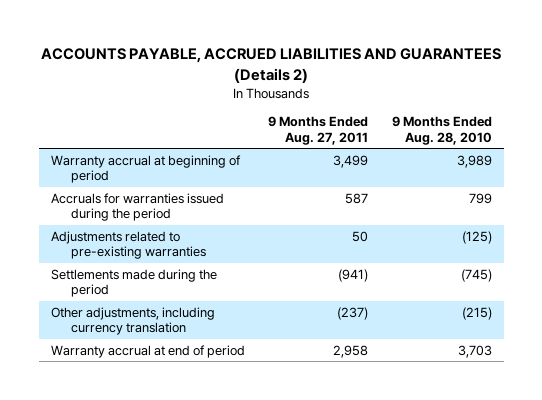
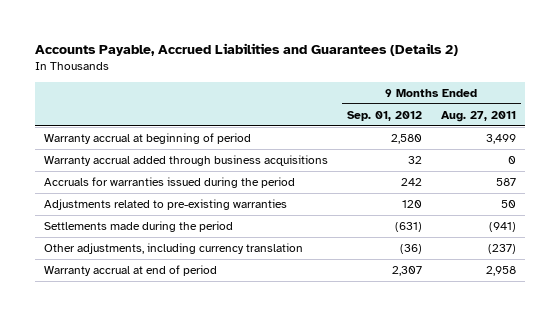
[41,48,502,83] ACCOUNTS PAYABLE, ACCRUED LIABILITIES AND GUARANTEES (Details 2) -> [34,42,458,56] Accounts Payable, Accrued Liabilities and Guarantees (Details 2)
[391,116,492,146] 9 Months Ended Aug. 28, 2010 -> none
none -> [347,110,423,121] Sep. 01, 2012
none -> [44,155,329,167] Warranty accrual added through business acquisitions

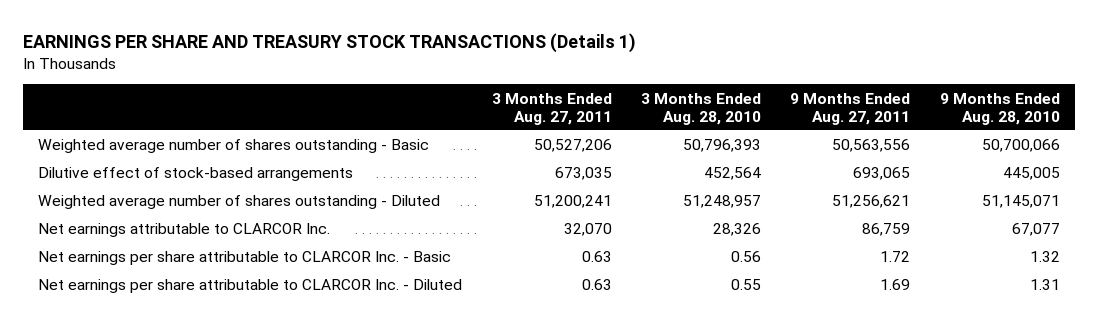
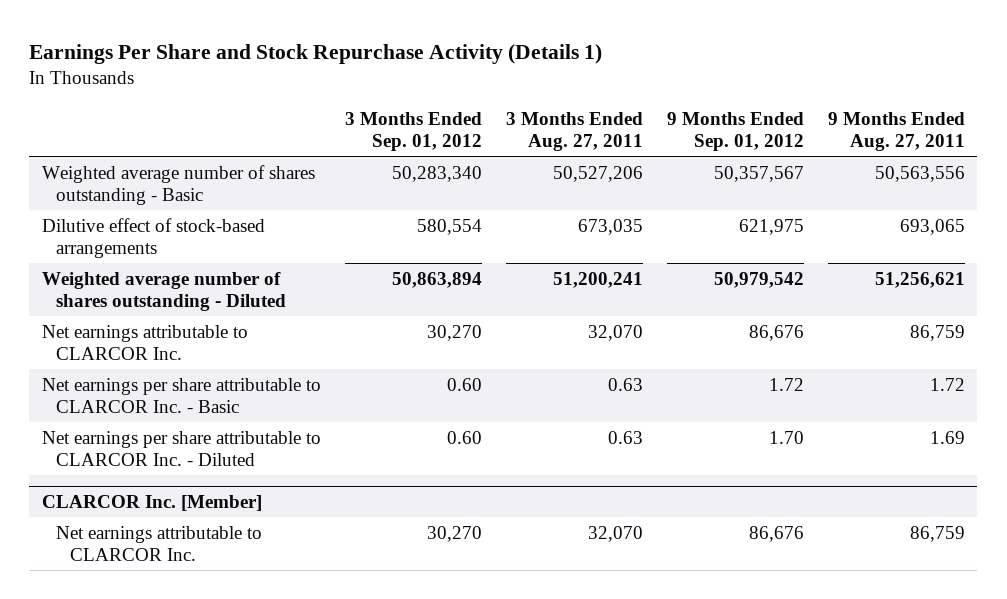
[23,32,637,53] EARNINGS PER SHARE AND TREASURY STOCK TRANSACTIONS (Details 1) -> [29,43,603,64] Earnings Per Share and Stock Repurchase Activity (Details 1)
[640,92,761,125] 3 Months Ended Aug. 28, 2010 -> none
[939,92,1060,125] 9 Months Ended Aug. 28, 2010 -> none
none -> [344,111,482,151] 3 Months Ended Sep. 01, 2012
none -> [666,111,804,151] 9 Months Ended Sep. 01, 2012
none -> [41,494,262,511] CLARCOR Inc. [Member]
none -> [55,525,262,561] Net earnings attributable to CLARCOR Inc.

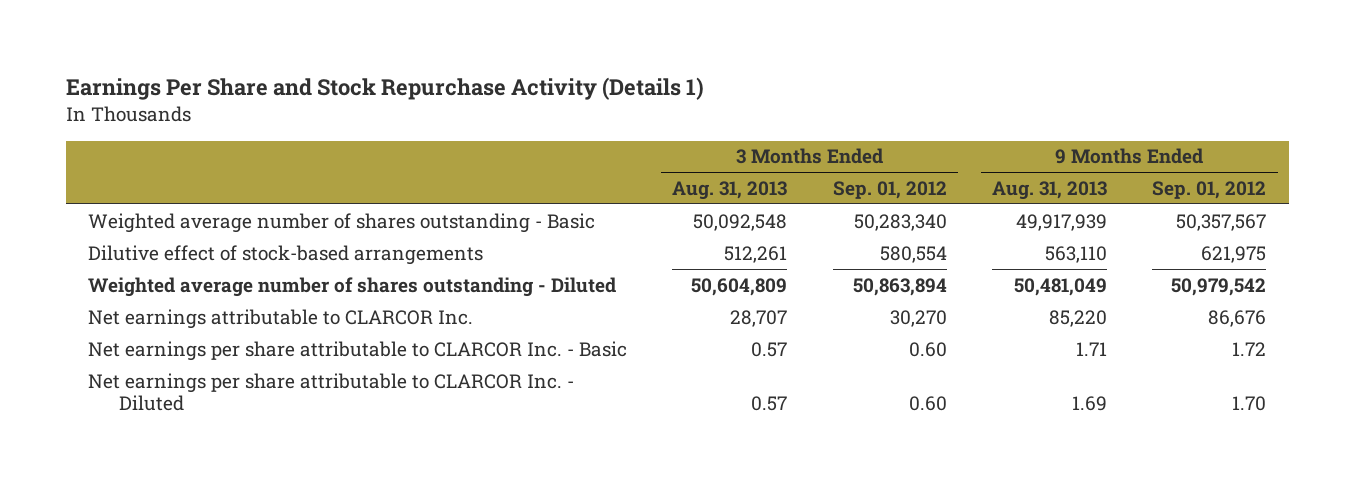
[505,111,643,151] 3 Months Ended Aug. 27, 2011 -> none
[828,111,966,151] 9 Months Ended Aug. 27, 2011 -> none
none -> [672,181,788,201] Aug. 31, 2013
none -> [991,181,1107,201] Aug. 31, 2013
[41,494,262,511] CLARCOR Inc. [Member] -> none
[55,525,262,561] Net earnings attributable to CLARCOR Inc. -> none

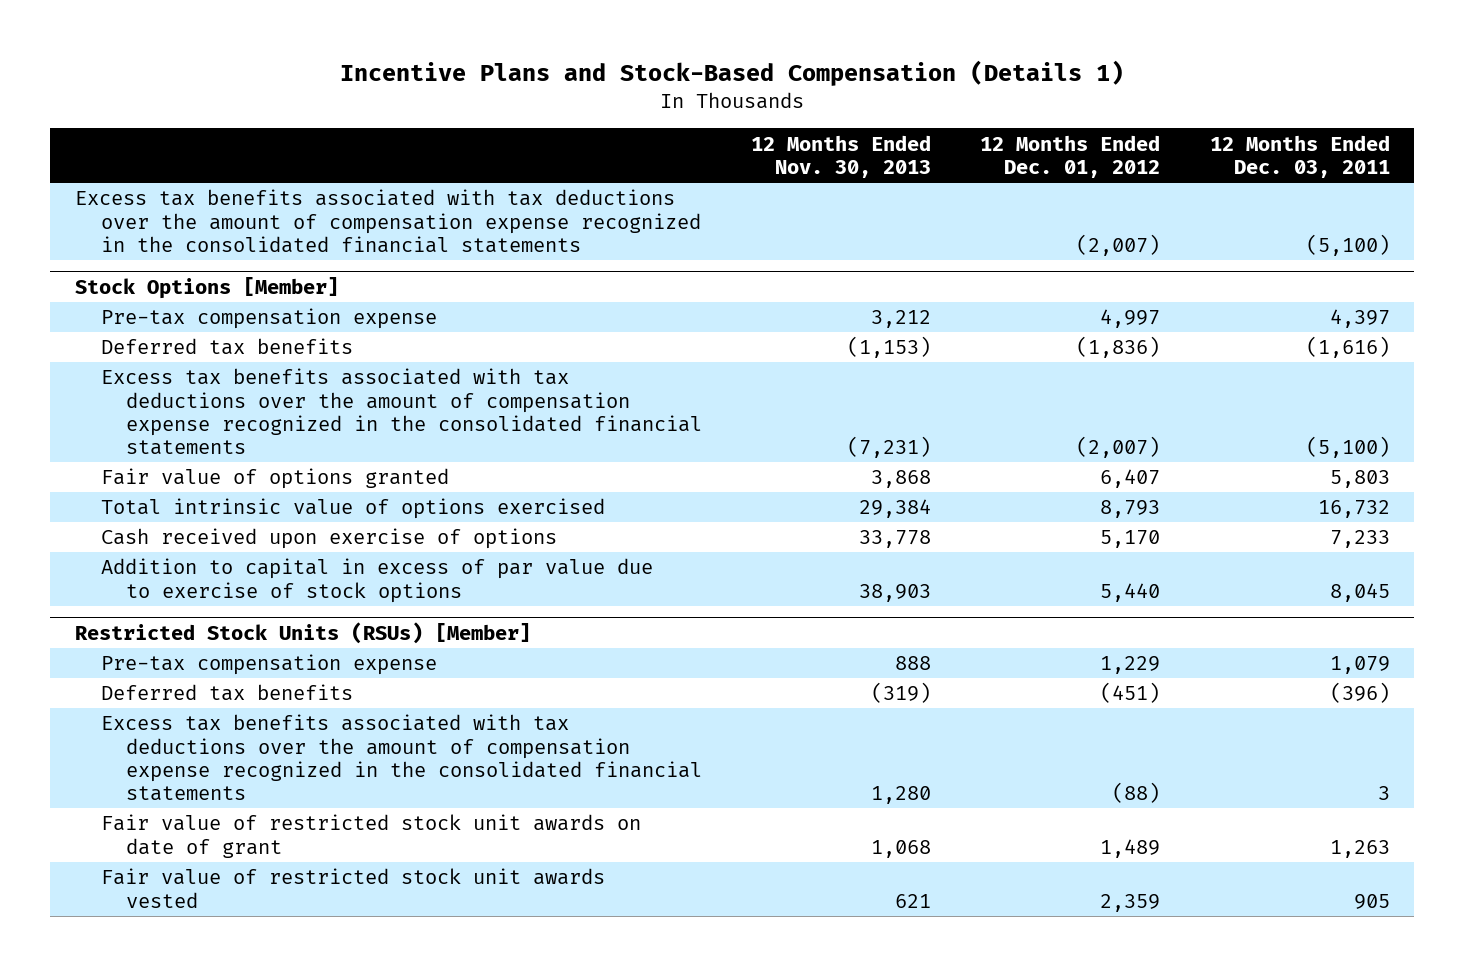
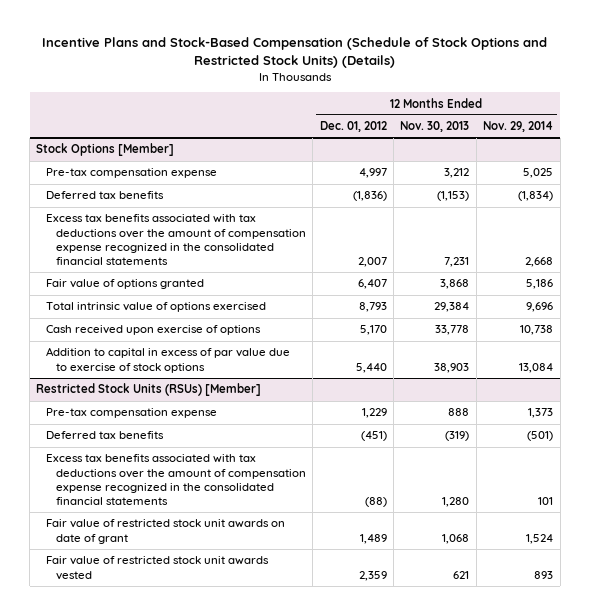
[340,60,1125,87] Incentive Plans and Stock-Based Compensation (Details 1) -> [41,37,547,69] Incentive Plans and Stock-Based Compensation (Schedule of Stock Options and Restricted Stock Units) (Details)
[1209,134,1390,178] 12 Months Ended Dec. 03, 2011 -> none
none -> [483,121,554,133] Nov. 29, 2014
[74,189,701,253] Excess tax benefits associated with tax deductions over the amount of compensation expense recognized in the consolidated financial statements -> none
[847,436,932,459] (7,231) -> [444,257,470,268] 7,231
[1076,436,1161,459] (2,007) -> [357,257,387,268] 2,007

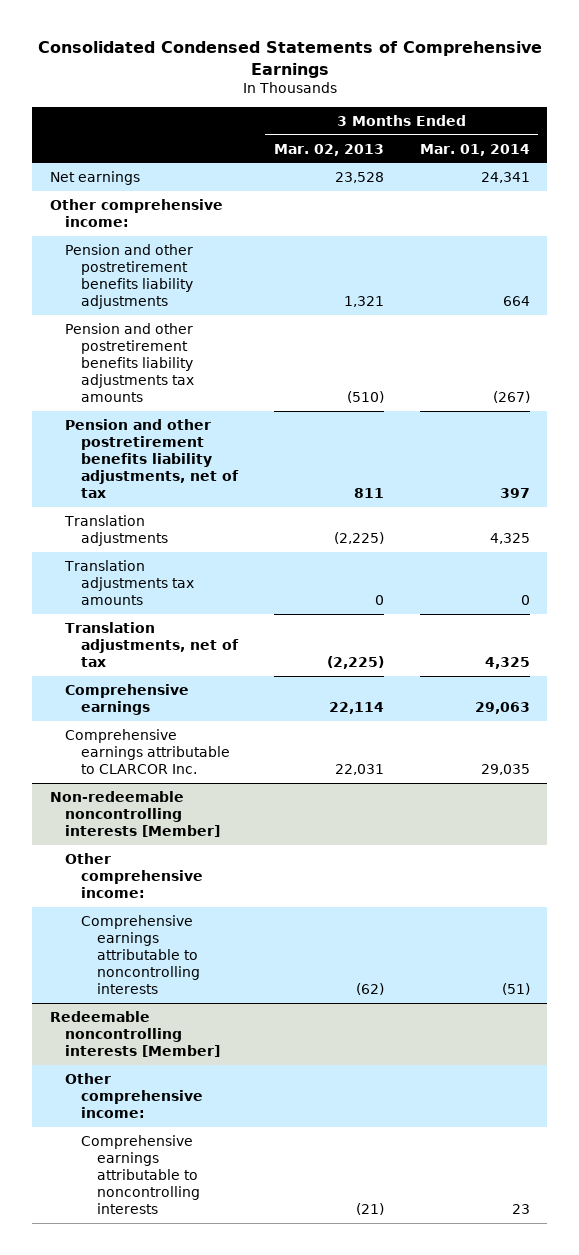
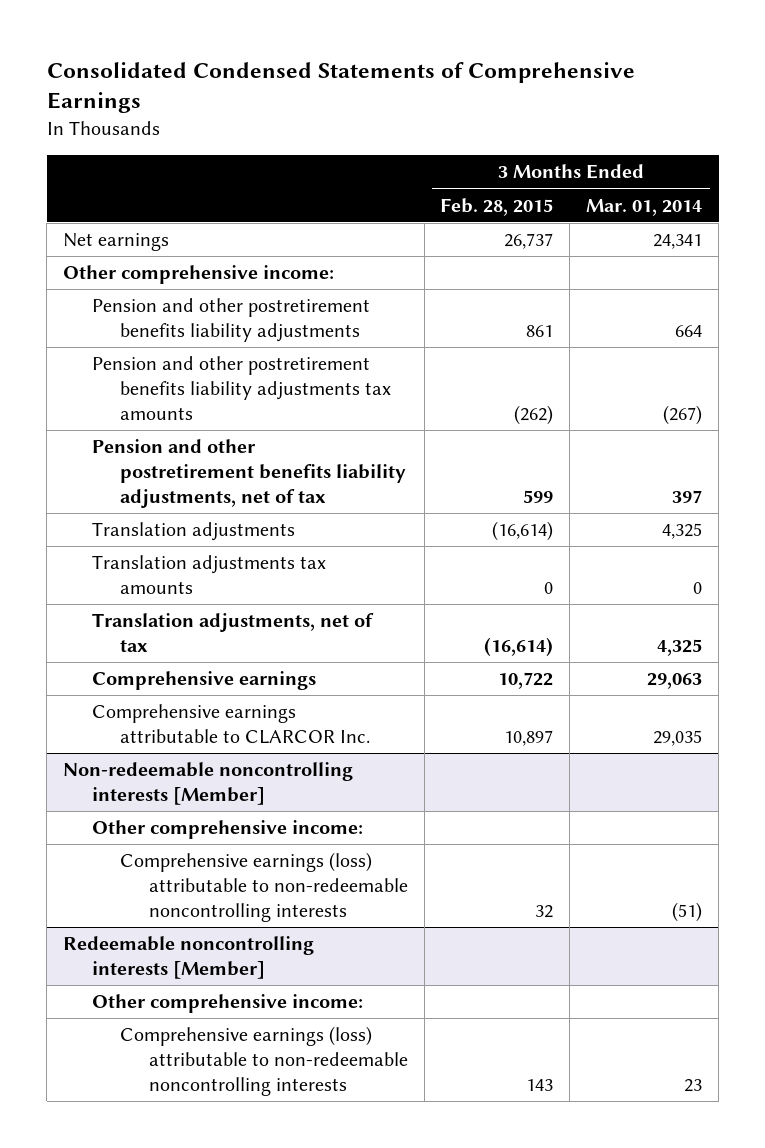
[273,143,384,156] Mar. 02, 2013 -> none
none -> [440,197,554,216] Feb. 28, 2015
[81,914,201,995] Comprehensive earnings attributable to noncontrolling interests -> [120,852,408,922] Comprehensive earnings (loss) attributable to non-redeemable noncontrolling interests
[81,1134,201,1215] Comprehensive earnings attributable to noncontrolling interests -> [120,1026,408,1096] Comprehensive earnings (loss) attributable to non-redeemable noncontrolling interests

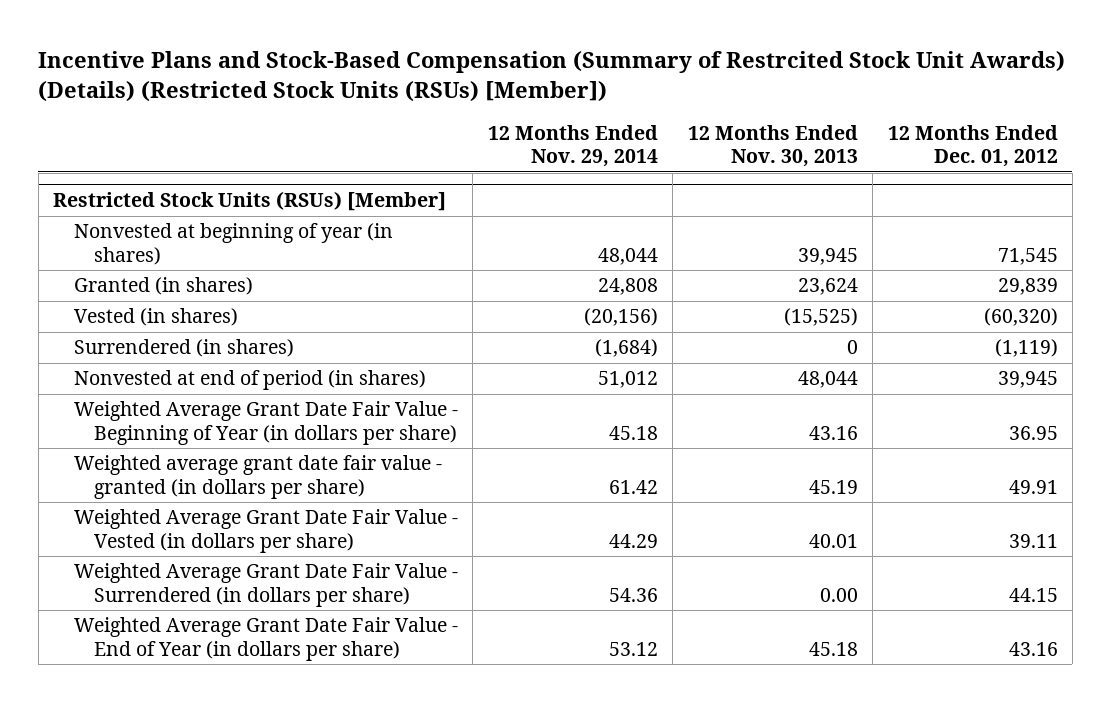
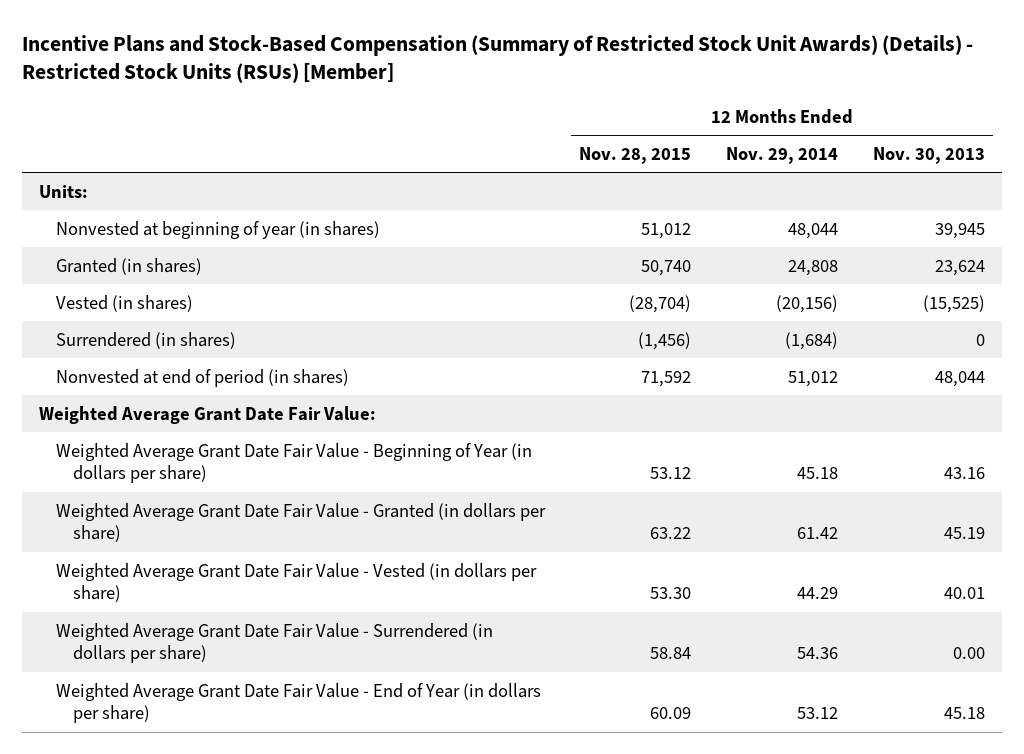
[38,51,1066,103] Incentive Plans and Stock-Based Compensation (Summary of Restrcited Stock Unit Awards) (Details) (Restricted Stock Units (RSUs) [Member]) -> [21,34,973,84] Incentive Plans and Stock-Based Compensation (Summary of Restricted Stock Unit Awards) (Details) - Restricted Stock Units (RSUs) [Member]
[887,124,1058,168] 12 Months Ended Dec. 01, 2012 -> none
none -> [579,146,692,164] Nov. 28, 2015
[53,191,447,212] Restricted Stock Units (RSUs) [Member] -> none
none -> [39,184,89,198] Units:
none -> [39,405,377,424] Weighted Average Grant Date Fair Value:
[73,455,442,499] Weighted average grant date fair value - granted (in dollars per share) -> [55,502,546,543] Weighted Average Grant Date Fair Value - Granted (in dollars per share)

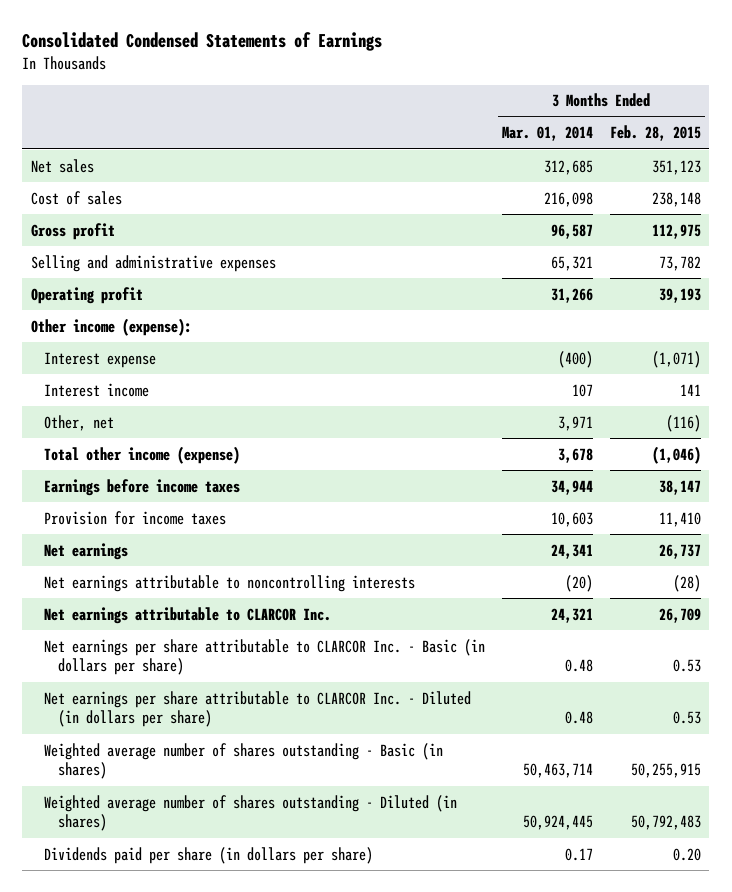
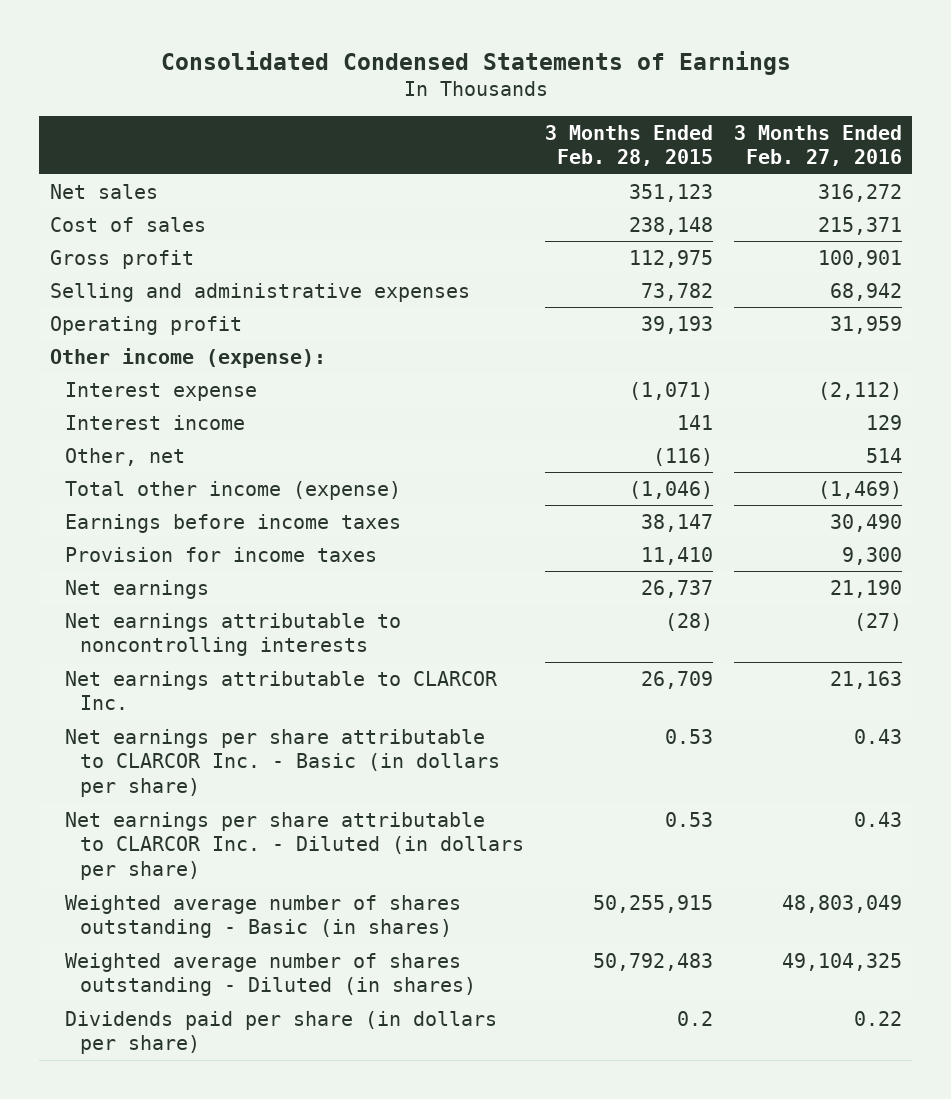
[502,126,594,142] Mar. 01, 2014 -> none
none -> [733,124,902,167] 3 Months Ended Feb. 27, 2016
[672,847,701,861] 0.20 -> [676,1010,713,1026] 0.2

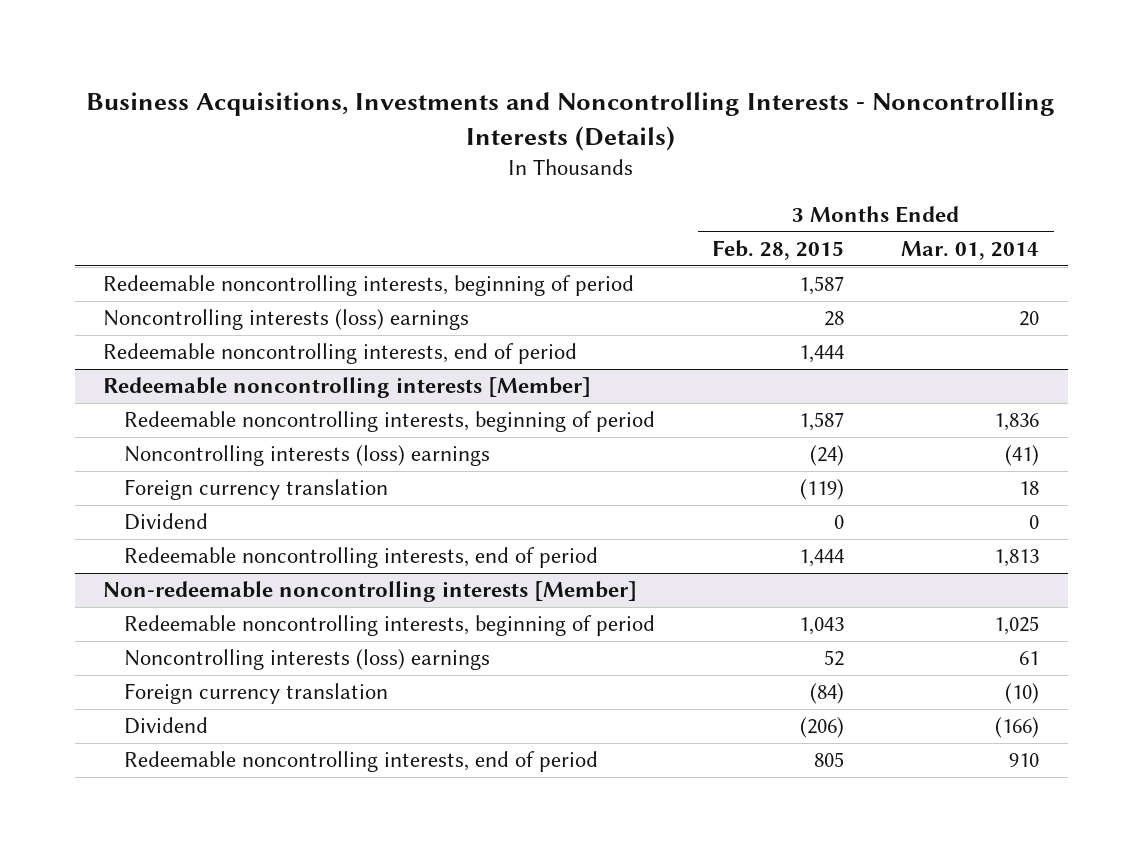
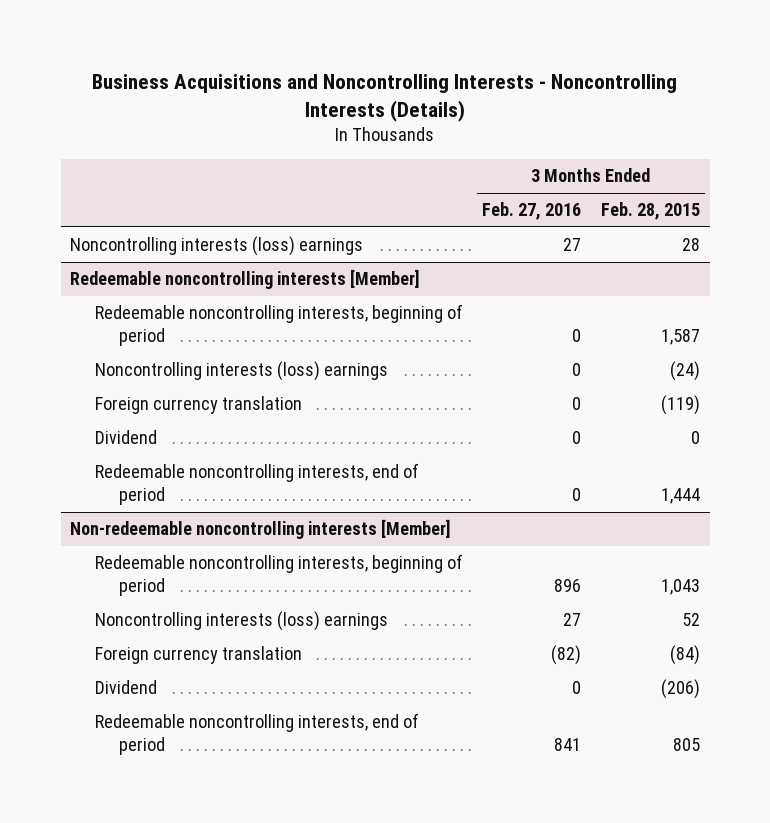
[86,91,1056,151] Business Acquisitions, Investments and Noncontrolling Interests - Noncontrolling Interests (Details) -> [92,73,678,122] Business Acquisitions and Noncontrolling Interests - Noncontrolling Interests (Details)
[901,241,1040,261] Mar. 01, 2014 -> none
none -> [482,202,582,221] Feb. 27, 2016
[103,275,635,297] Redeemable noncontrolling interests, beginning of period -> none
[103,343,578,365] Redeemable noncontrolling interests, end of period -> none

